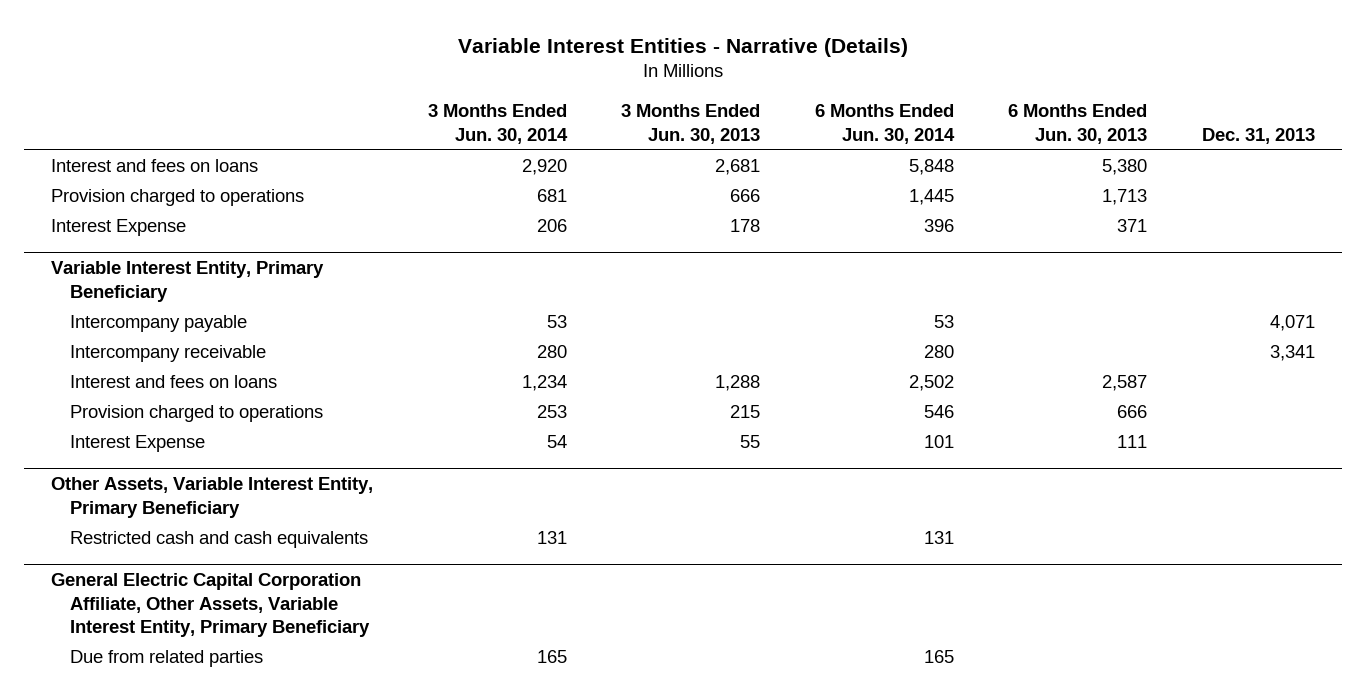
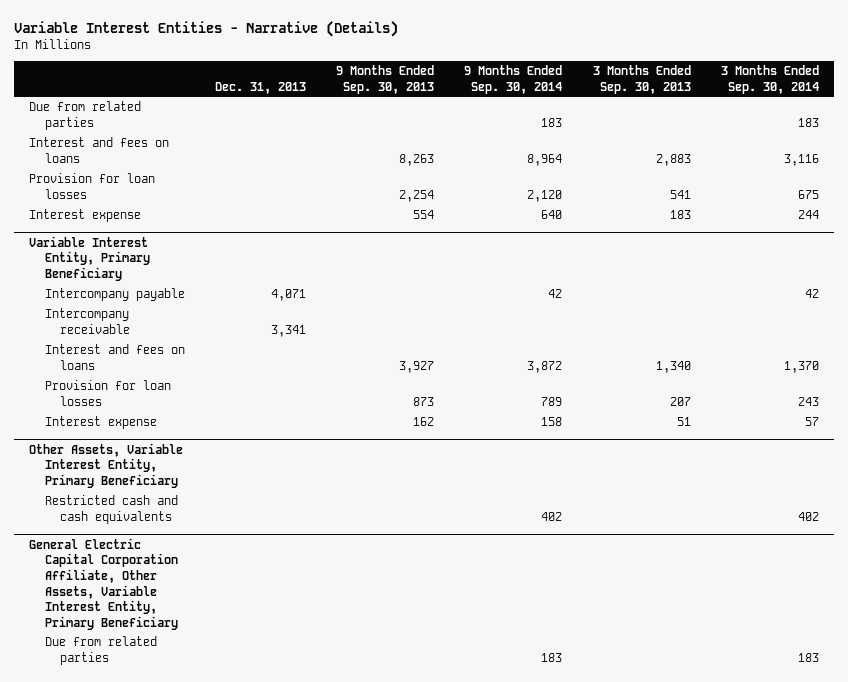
[427,104,568,144] 3 Months Ended Jun. 30, 2014 -> none
[621,104,761,144] 3 Months Ended Jun. 30, 2013 -> none
[814,104,955,144] 6 Months Ended Jun. 30, 2014 -> none
[1008,104,1148,144] 6 Months Ended Jun. 30, 2013 -> none
none -> [336,65,435,94] 9 Months Ended Sep. 30, 2013
none -> [464,65,563,94] 9 Months Ended Sep. 30, 2014
none -> [592,65,691,94] 3 Months Ended Sep. 30, 2013
none -> [720,65,819,94] 3 Months Ended Sep. 30, 2014
none -> [29,101,142,130] Due from related parties
[51,189,305,207] Provision charged to operations -> [29,173,156,199] Provision for loan losses
[51,219,187,237] Interest Expense -> [29,209,142,223] Interest expense
[69,405,323,423] Provision charged to operations -> [44,380,171,406] Provision for loan losses
[69,435,205,453] Interest Expense -> [44,416,157,430] Interest expense

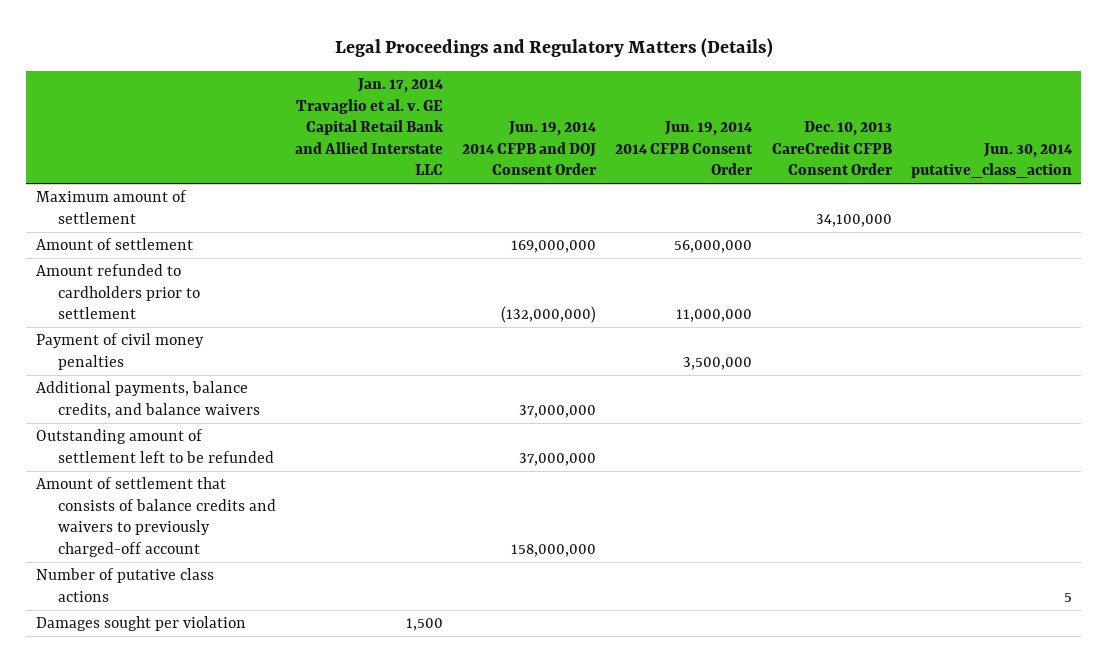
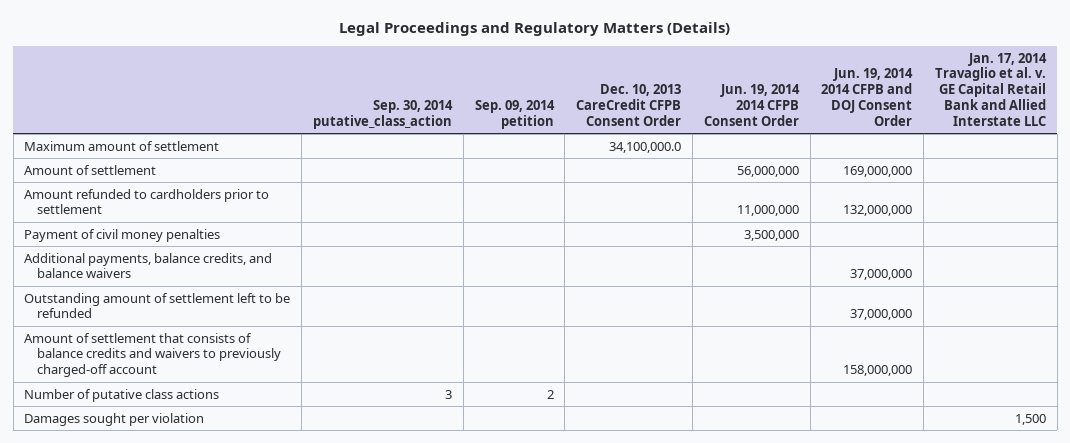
[910,142,1073,179] Jun. 30, 2014 putative_class_action -> none
none -> [312,100,453,130] Sep. 30, 2014 putative_class_action
none -> [474,100,555,130] Sep. 09, 2014 petition
[815,213,892,227] 34,100,000 -> [609,141,682,153] 34,100,000.0
[501,306,597,324] (132,000,000) -> [843,205,913,217] 132,000,000

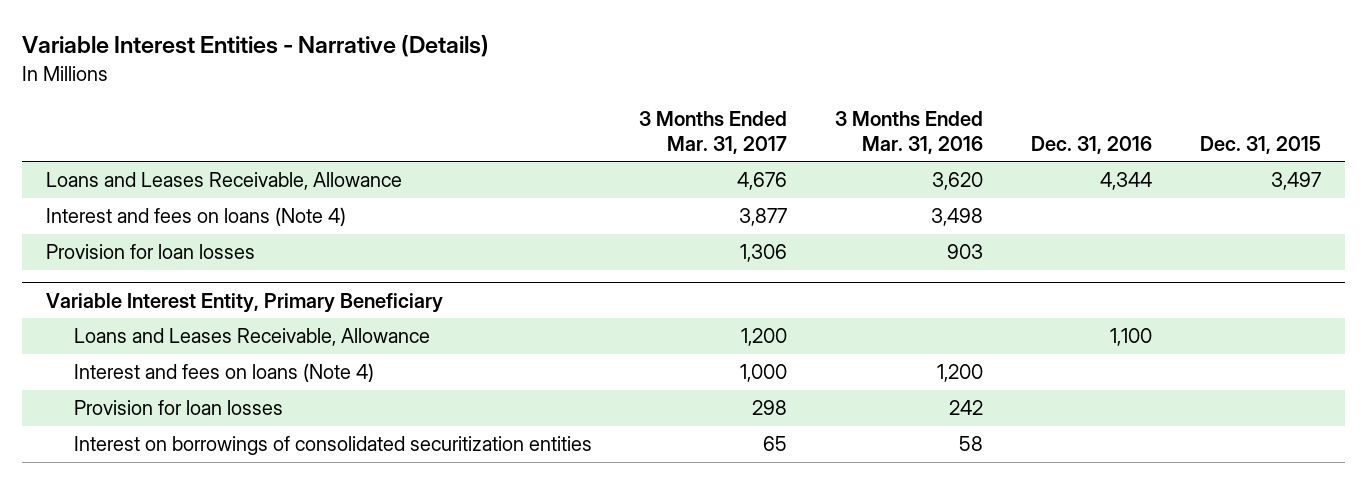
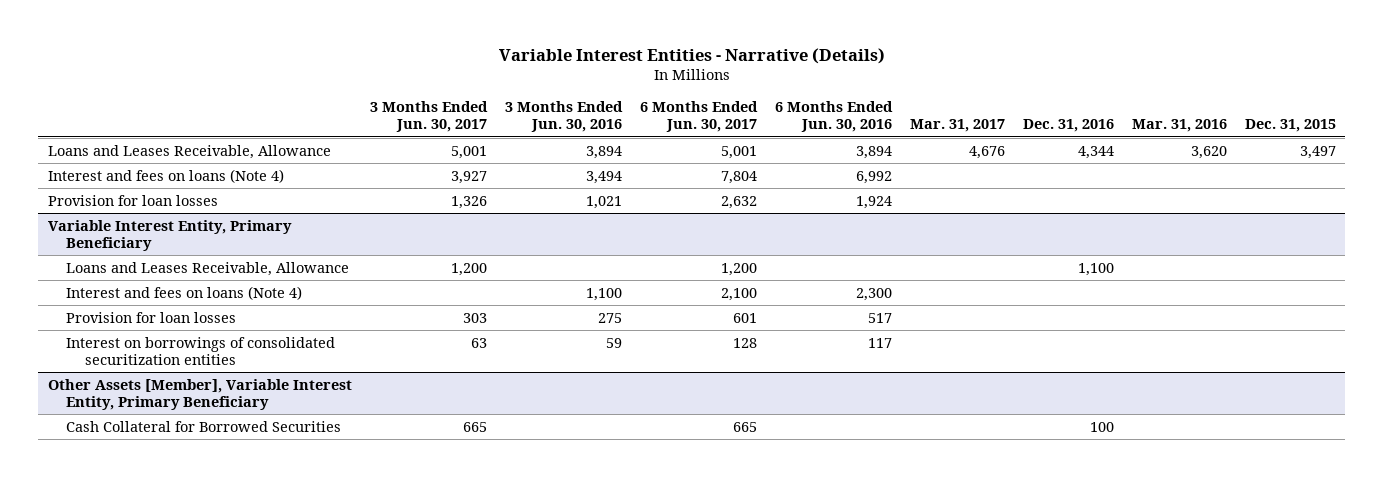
[639,111,788,154] 3 Months Ended Mar. 31, 2017 -> none
[835,111,984,154] 3 Months Ended Mar. 31, 2016 -> none
none -> [369,101,488,133] 3 Months Ended Jun. 30, 2017
none -> [504,101,623,133] 3 Months Ended Jun. 30, 2016
none -> [639,101,758,133] 6 Months Ended Jun. 30, 2017
none -> [774,101,893,133] 6 Months Ended Jun. 30, 2016
none -> [910,119,1006,133] Mar. 31, 2017
none -> [1132,119,1228,133] Mar. 31, 2016
none -> [47,378,352,410] Other Assets [Member], Variable Interest Entity, Primary Beneficiary
none -> [66,420,342,432] Cash Collateral for Borrowed Securities

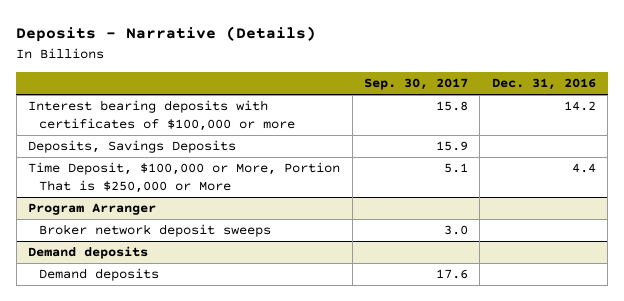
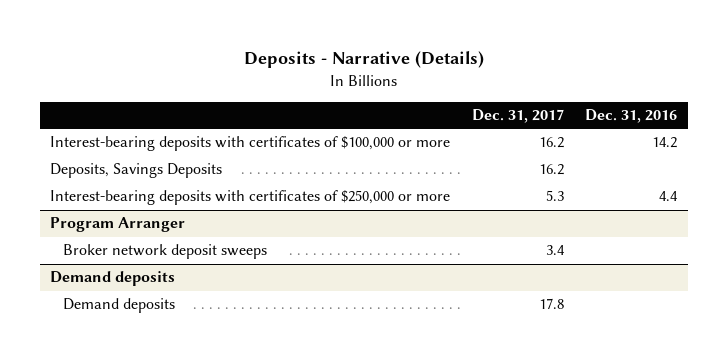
[364,78,469,91] Sep. 30, 2017 -> none
none -> [471,109,564,124] Dec. 31, 2017
[28,100,296,132] Interest bearing deposits with certificates of $100,000 or more -> [50,136,451,152] Interest-bearing deposits with certificates of $100,000 or more
[28,162,341,194] Time Deposit, $100,000 or More, Portion That is $250,000 or More -> [50,190,451,206] Interest-bearing deposits with certificates of $250,000 or more

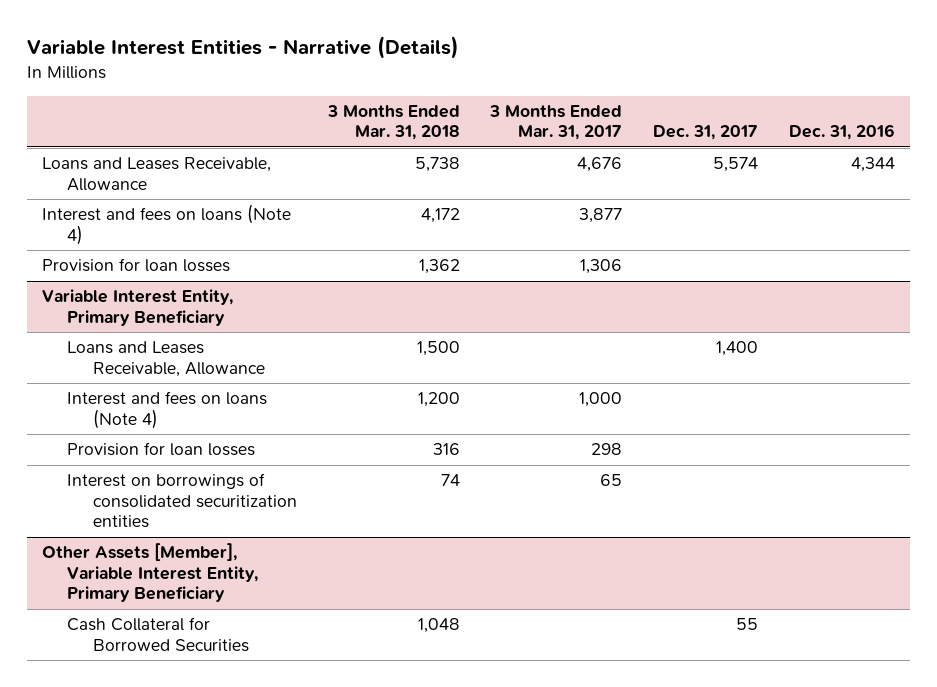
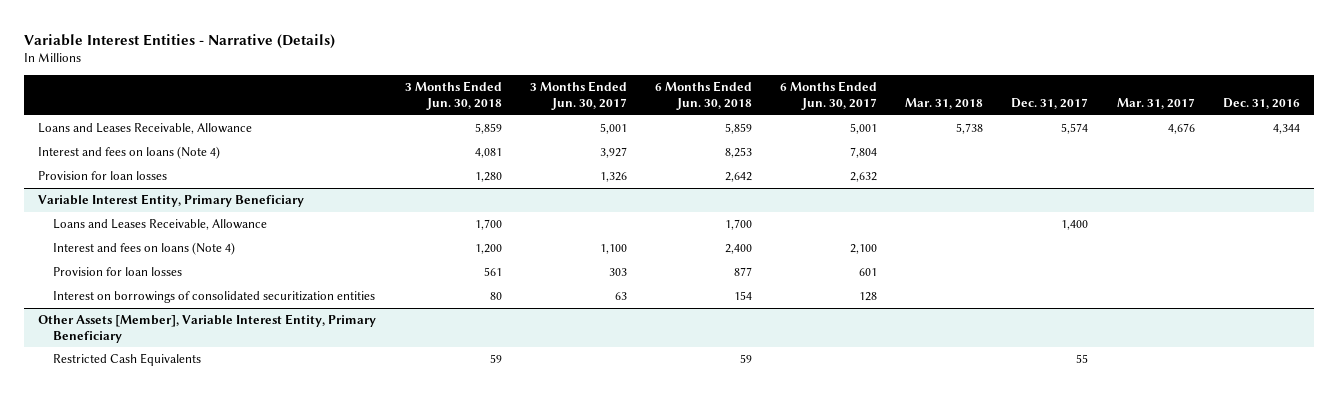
[326,105,460,141] 3 Months Ended Mar. 31, 2018 -> none
[489,105,623,141] 3 Months Ended Mar. 31, 2017 -> none
none -> [404,81,502,110] 3 Months Ended Jun. 30, 2018
none -> [529,81,627,110] 3 Months Ended Jun. 30, 2017
none -> [654,81,752,110] 6 Months Ended Jun. 30, 2018
none -> [780,81,878,110] 6 Months Ended Jun. 30, 2017
none -> [905,97,984,109] Mar. 31, 2018
none -> [1116,97,1195,109] Mar. 31, 2017
[67,617,249,652] Cash Collateral for Borrowed Securities -> none
none -> [52,353,201,367] Restricted Cash Equivalents

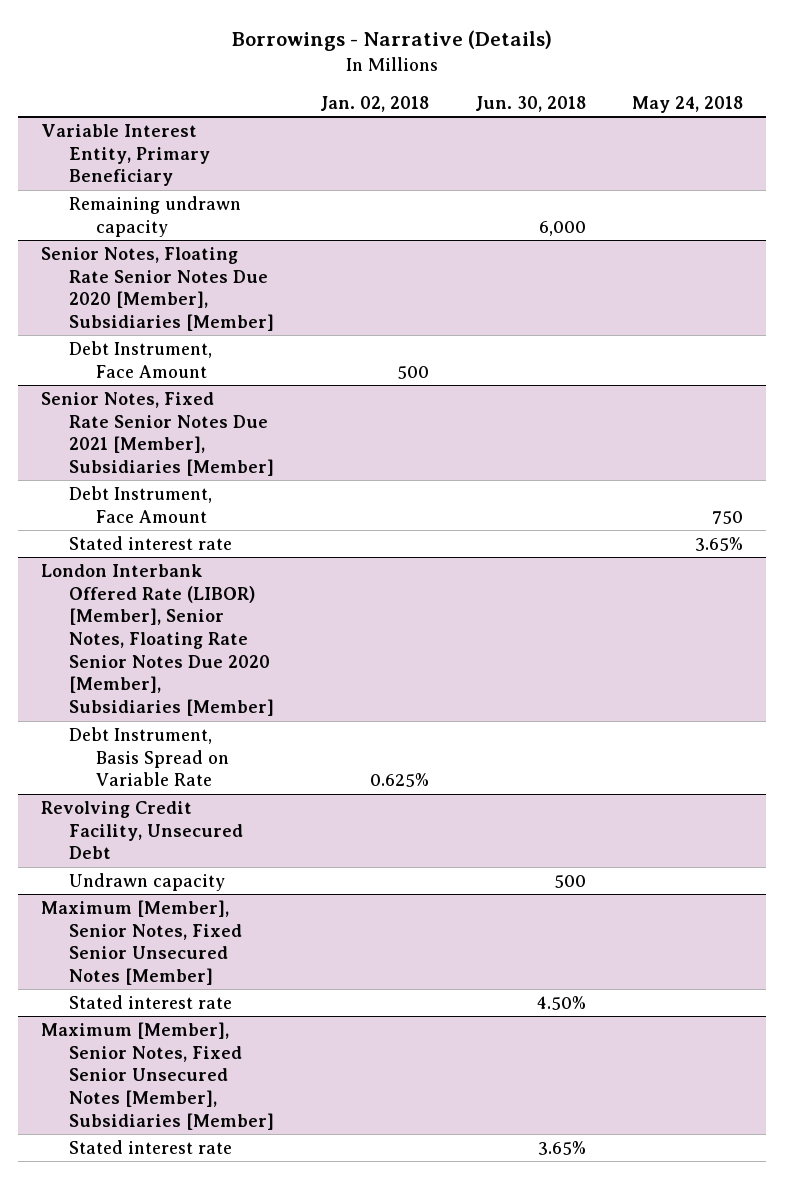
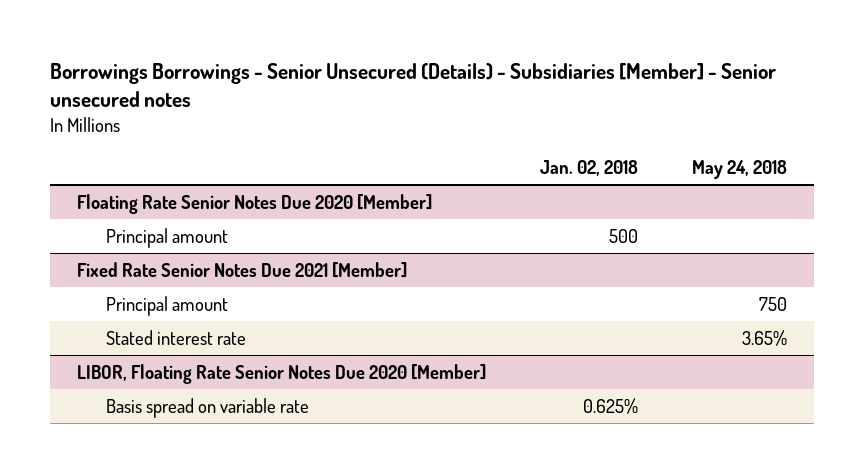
[232,30,553,52] Borrowings - Narrative (Details) -> [50,62,777,108] Borrowings Borrowings - Senior Unsecured (Details) - Subsidiaries [Member] - Senior unsecured notes
[475,95,587,112] Jun. 30, 2018 -> none
[41,123,210,187] Variable Interest Entity, Primary Beneficiary -> none
[68,195,241,237] Remaining undrawn capacity -> none
[41,246,274,331] Senior Notes, Floating Rate Senior Notes Due 2020 [Member], Subsidiaries [Member] -> [77,193,433,214] Floating Rate Senior Notes Due 2020 [Member]
[68,340,212,378] Debt Instrument, Face Amount -> [106,227,229,248] Principal amount
[41,391,274,476] Senior Notes, Fixed Rate Senior Notes Due 2021 [Member], Subsidiaries [Member] -> [77,261,408,278] Fixed Rate Senior Notes Due 2021 [Member]
[68,485,212,523] Debt Instrument, Face Amount -> [106,295,229,316] Principal amount
[41,800,243,860] Revolving Credit Facility, Unsecured Debt -> none
[68,872,225,891] Undrawn capacity -> none
[41,899,242,985] Maximum [Member], Senior Notes, Fixed Senior Unsecured Notes [Member] -> none
[68,994,232,1009] Stated interest rate -> none
[41,1021,274,1130] Maximum [Member], Senior Notes, Fixed Senior Unsecured Notes [Member], Subsidiaries [Member] -> none
[68,1139,232,1154] Stated interest rate -> none
[41,563,274,717] London Interbank Offered Rate (LIBOR) [Member], Senior Notes, Floating Rate Senior Notes Due 2020 [Member], Subsidiaries [Member] -> [77,363,487,384] LIBOR, Floating Rate Senior Notes Due 2020 [Member]
[68,726,229,787] Debt Instrument, Basis Spread on Variable Rate -> [106,397,310,418] Basis spread on variable rate

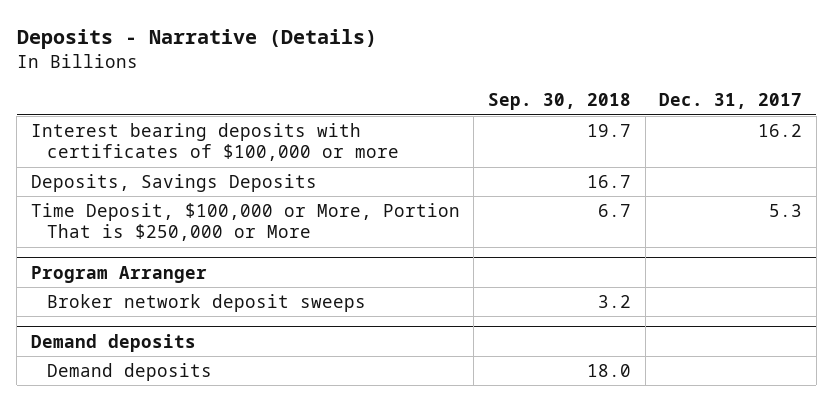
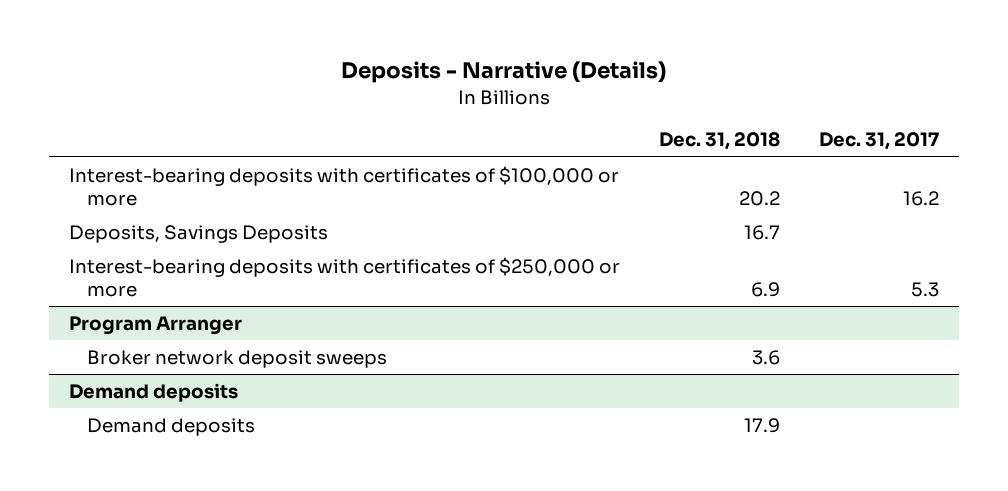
[487,93,631,111] Sep. 30, 2018 -> none
none -> [659,132,781,151] Dec. 31, 2018
[30,122,400,162] Interest bearing deposits with certificates of $100,000 or more -> [68,166,619,206] Interest-bearing deposits with certificates of $100,000 or more
[30,202,460,242] Time Deposit, $100,000 or More, Portion That is $250,000 or More -> [68,257,620,297] Interest-bearing deposits with certificates of $250,000 or more

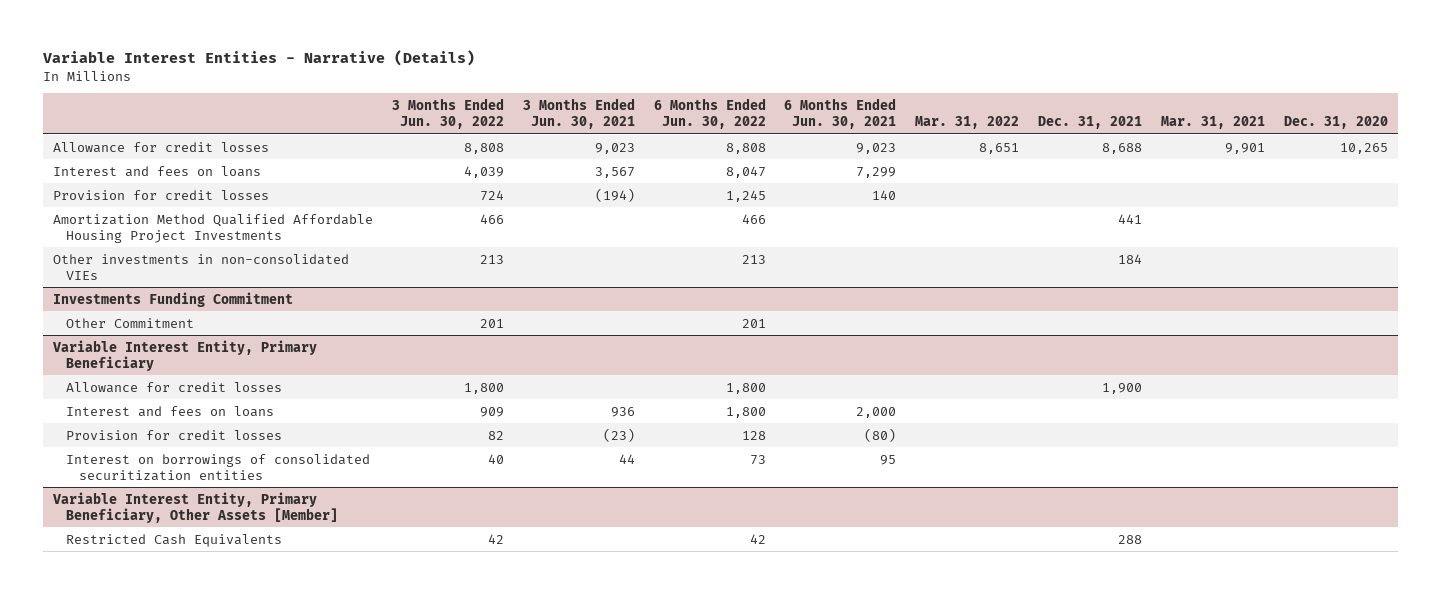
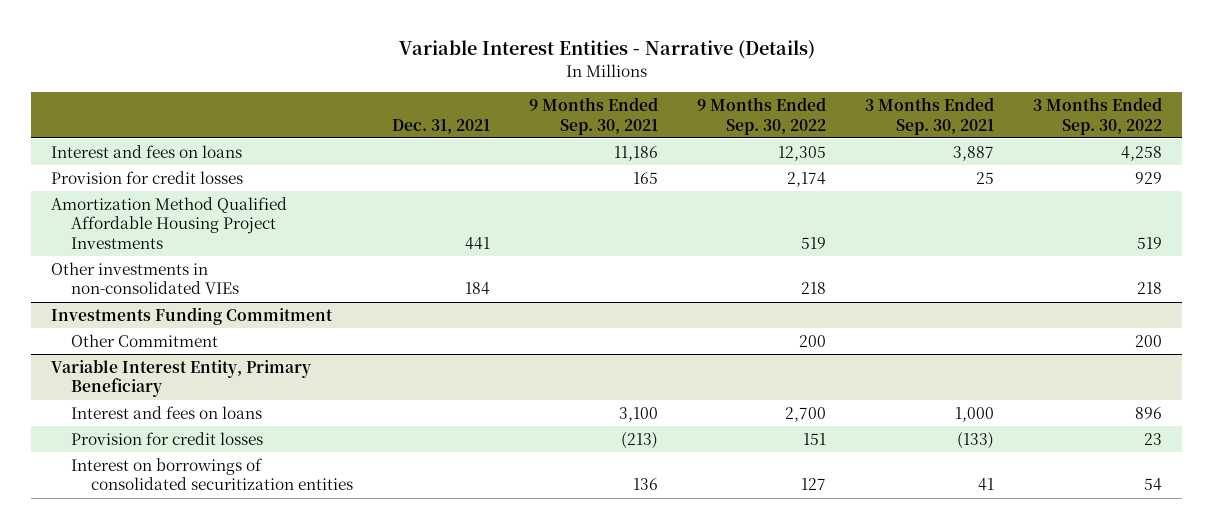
[391,97,504,130] 3 Months Ended Jun. 30, 2022 -> none
[522,97,635,130] 3 Months Ended Jun. 30, 2021 -> none
[653,97,766,130] 6 Months Ended Jun. 30, 2022 -> none
[784,97,897,130] 6 Months Ended Jun. 30, 2021 -> none
[915,116,1020,130] Mar. 31, 2022 -> none
[1161,116,1266,130] Mar. 31, 2021 -> none
[1284,116,1389,130] Dec. 31, 2020 -> none
none -> [529,96,659,135] 9 Months Ended Sep. 30, 2021
none -> [697,96,827,135] 9 Months Ended Sep. 30, 2022
none -> [865,96,995,135] 3 Months Ended Sep. 30, 2021
none -> [1033,96,1163,135] 3 Months Ended Sep. 30, 2022
[52,141,269,153] Allowance for credit losses -> none
[65,381,282,393] Allowance for credit losses -> none
[52,491,338,523] Variable Interest Entity, Primary Beneficiary, Other Assets [Member] -> none
[65,533,282,547] Restricted Cash Equivalents -> none

